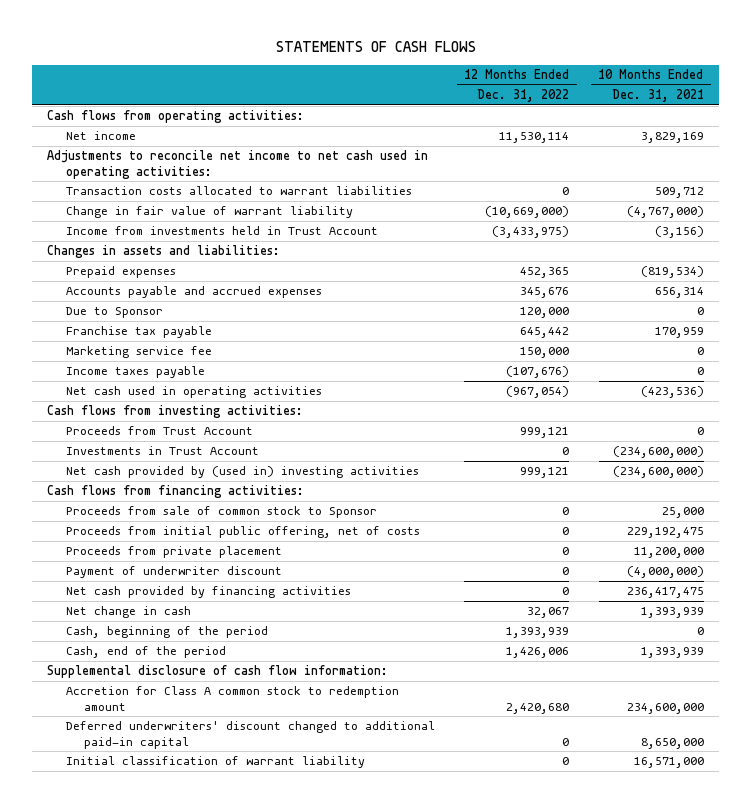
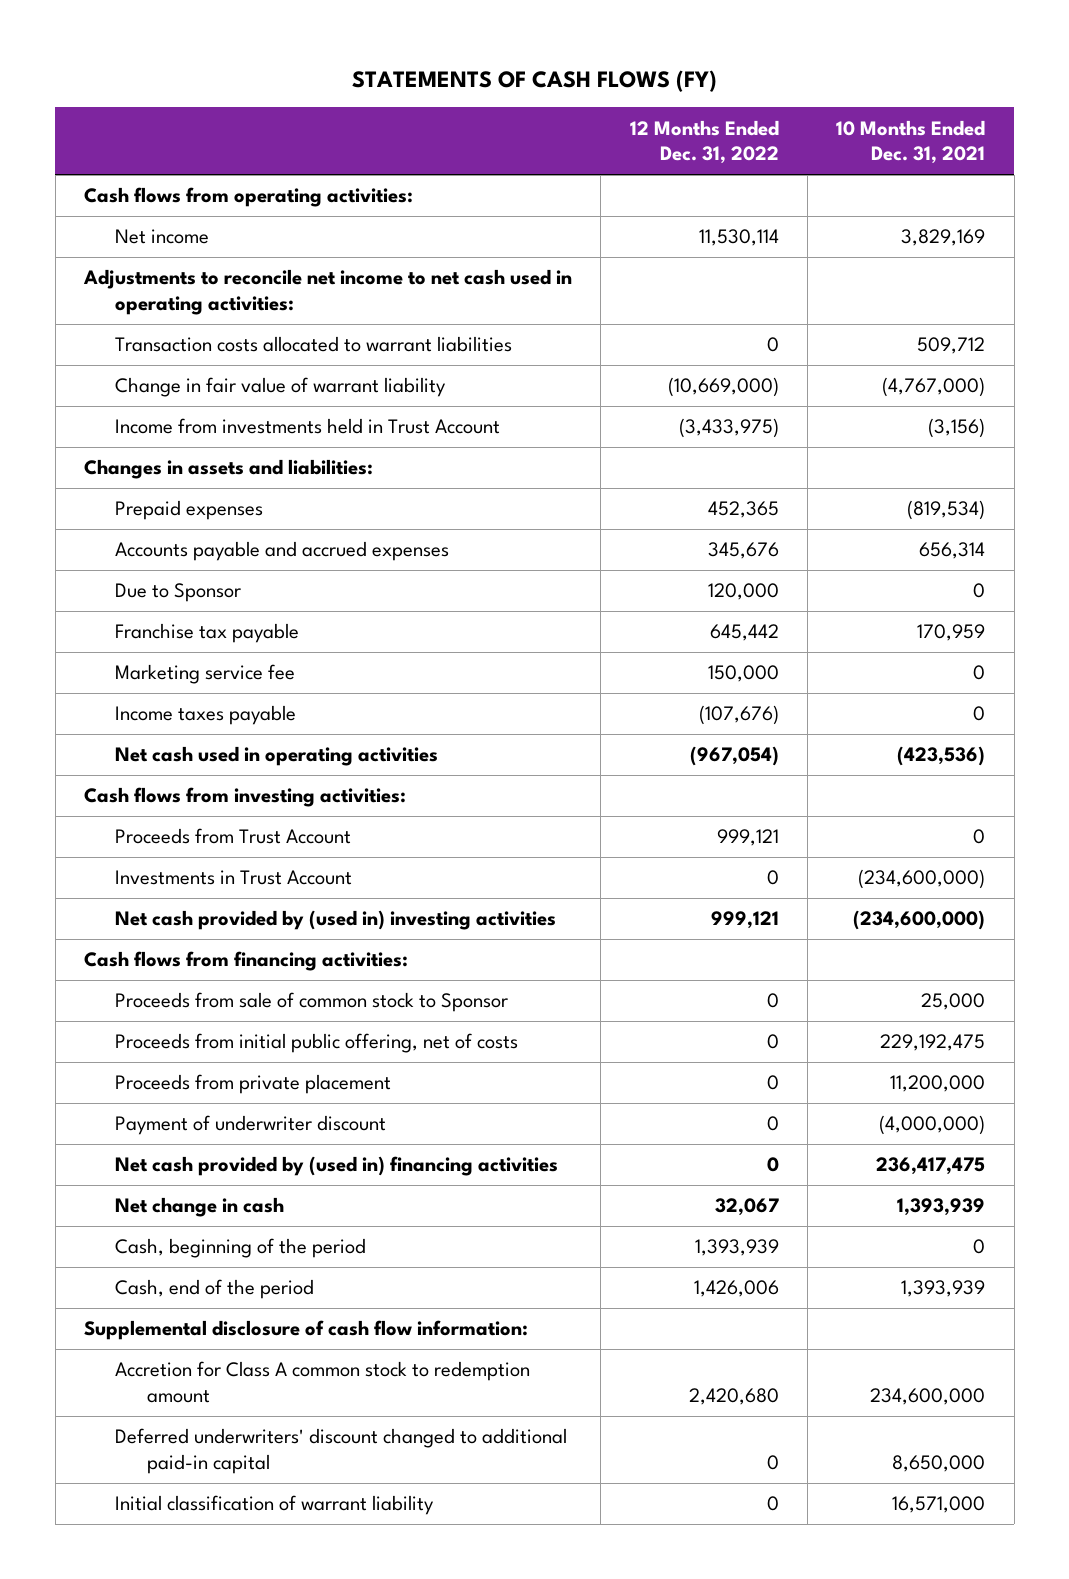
[275,41,476,53] STATEMENTS OF CASH FLOWS -> [351,69,717,92] STATEMENTS OF CASH FLOWS (FY)
[65,586,351,599] Net cash provided by financing activities -> [115,1156,559,1177] Net cash provided by (used in) financing activities

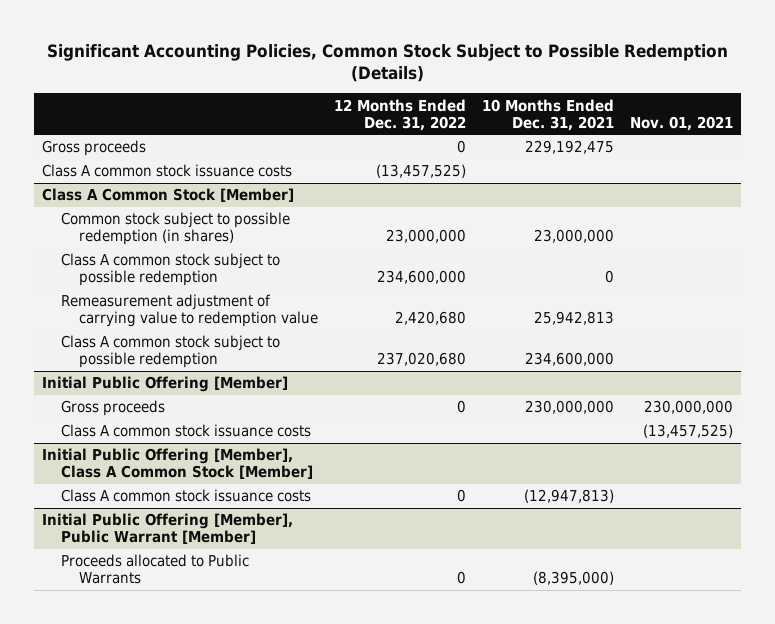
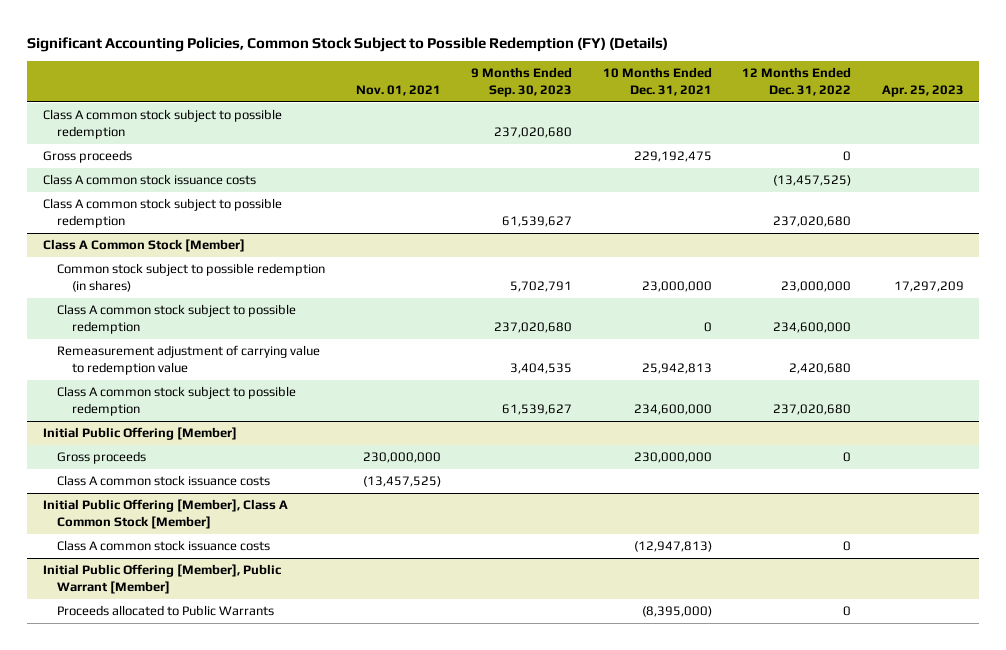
[46,43,728,83] Significant Accounting Policies, Common Stock Subject to Possible Redemption (Details) -> [27,36,669,52] Significant Accounting Policies, Common Stock Subject to Possible Redemption (FY) (Details)
none -> [471,67,573,97] 9 Months Ended Sep. 30, 2023
none -> [881,84,964,97] Apr. 25, 2023
none -> [42,109,282,140] Class A common stock subject to possible redemption
none -> [42,198,282,229] Class A common stock subject to possible redemption

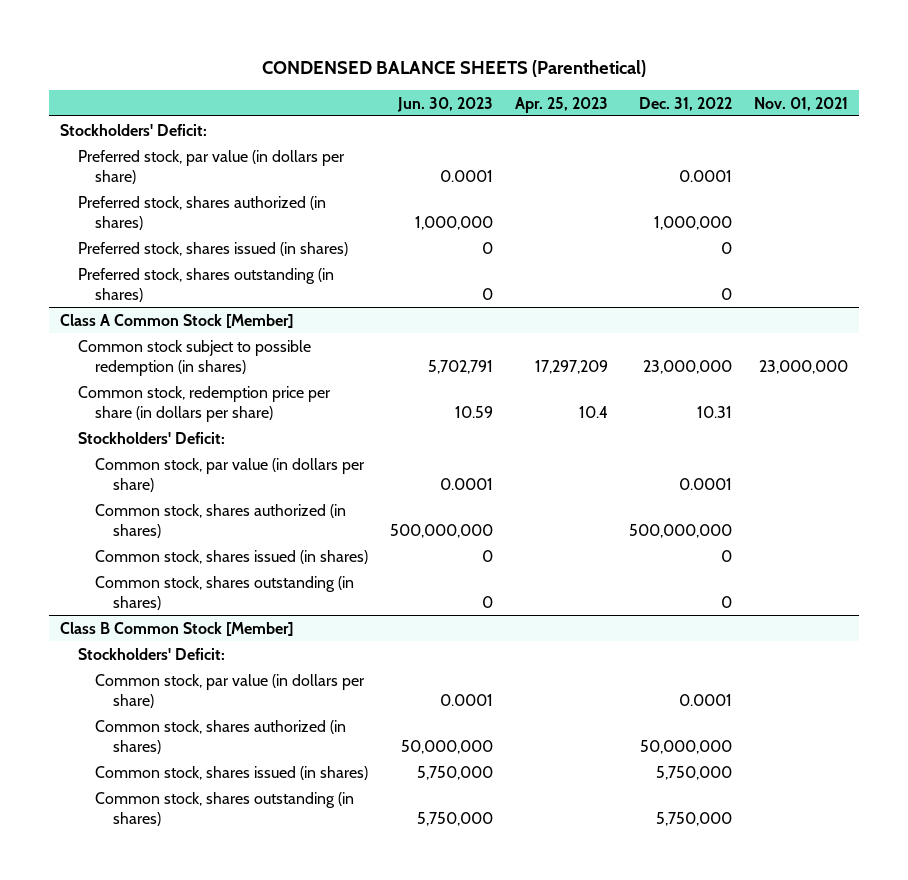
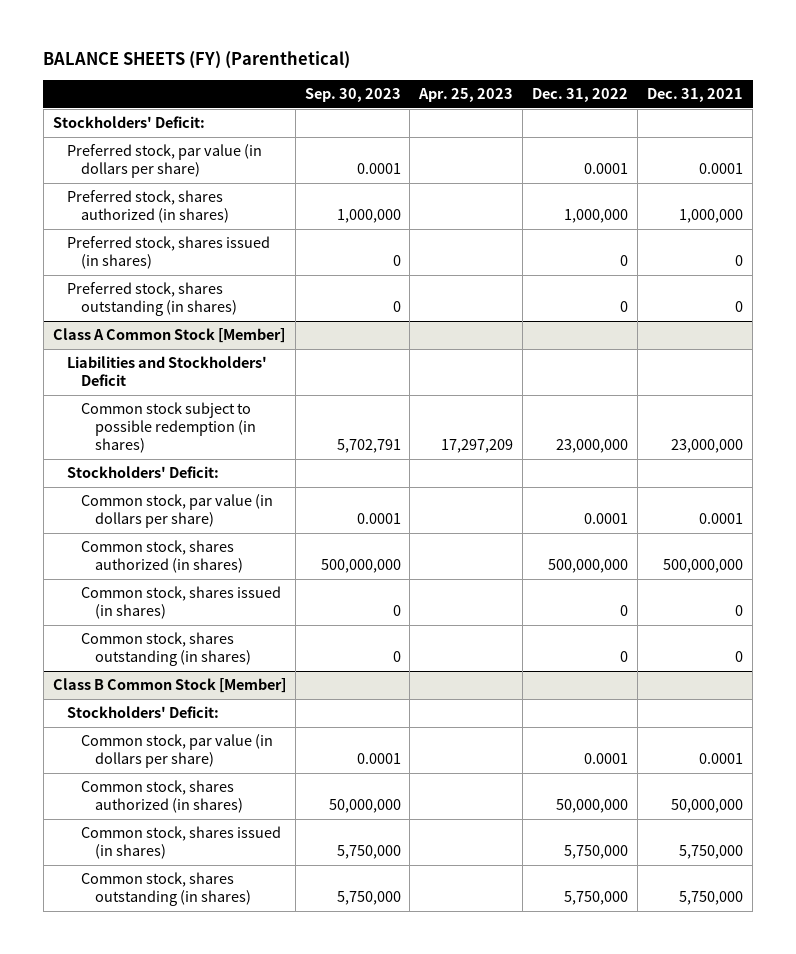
[261,60,646,78] CONDENSED BALANCE SHEETS (Parenthetical) -> [43,51,351,70] BALANCE SHEETS (FY) (Parenthetical)
[397,96,494,112] Jun. 30, 2023 -> none
[753,96,848,111] Nov. 01, 2021 -> none
none -> [304,88,401,103] Sep. 30, 2023
none -> [647,88,744,103] Dec. 31, 2021
none -> [66,356,267,387] Liabilities and Stockholders' Deficit
[77,385,331,422] Common stock, redemption price per share (in dollars per share) -> none

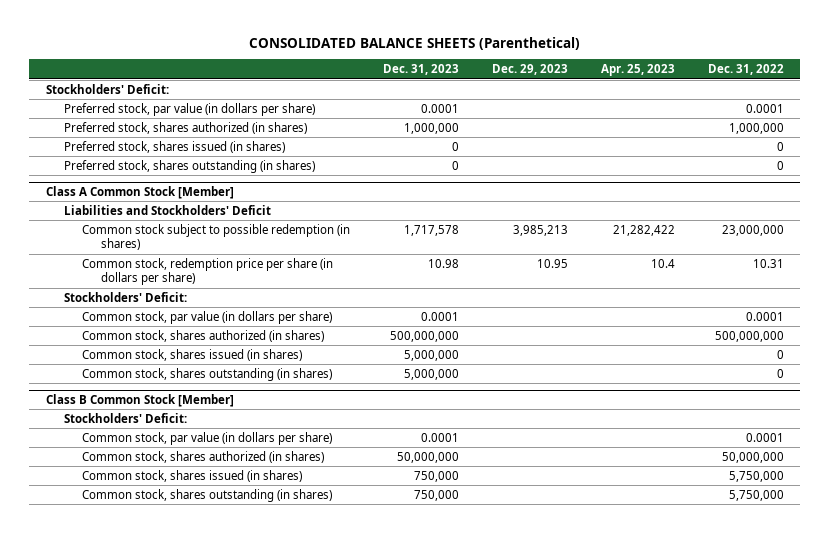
[43,51,351,70] BALANCE SHEETS (FY) (Parenthetical) -> [248,36,580,50] CONSOLIDATED BALANCE SHEETS (Parenthetical)
[304,88,401,103] Sep. 30, 2023 -> none
[647,88,744,103] Dec. 31, 2021 -> none
none -> [383,64,460,76] Dec. 31, 2023
none -> [492,64,569,76] Dec. 29, 2023
[441,439,514,454] 17,297,209 -> [613,224,676,236] 21,282,422
none -> [82,257,334,286] Common stock, redemption price per share (in dollars per share)

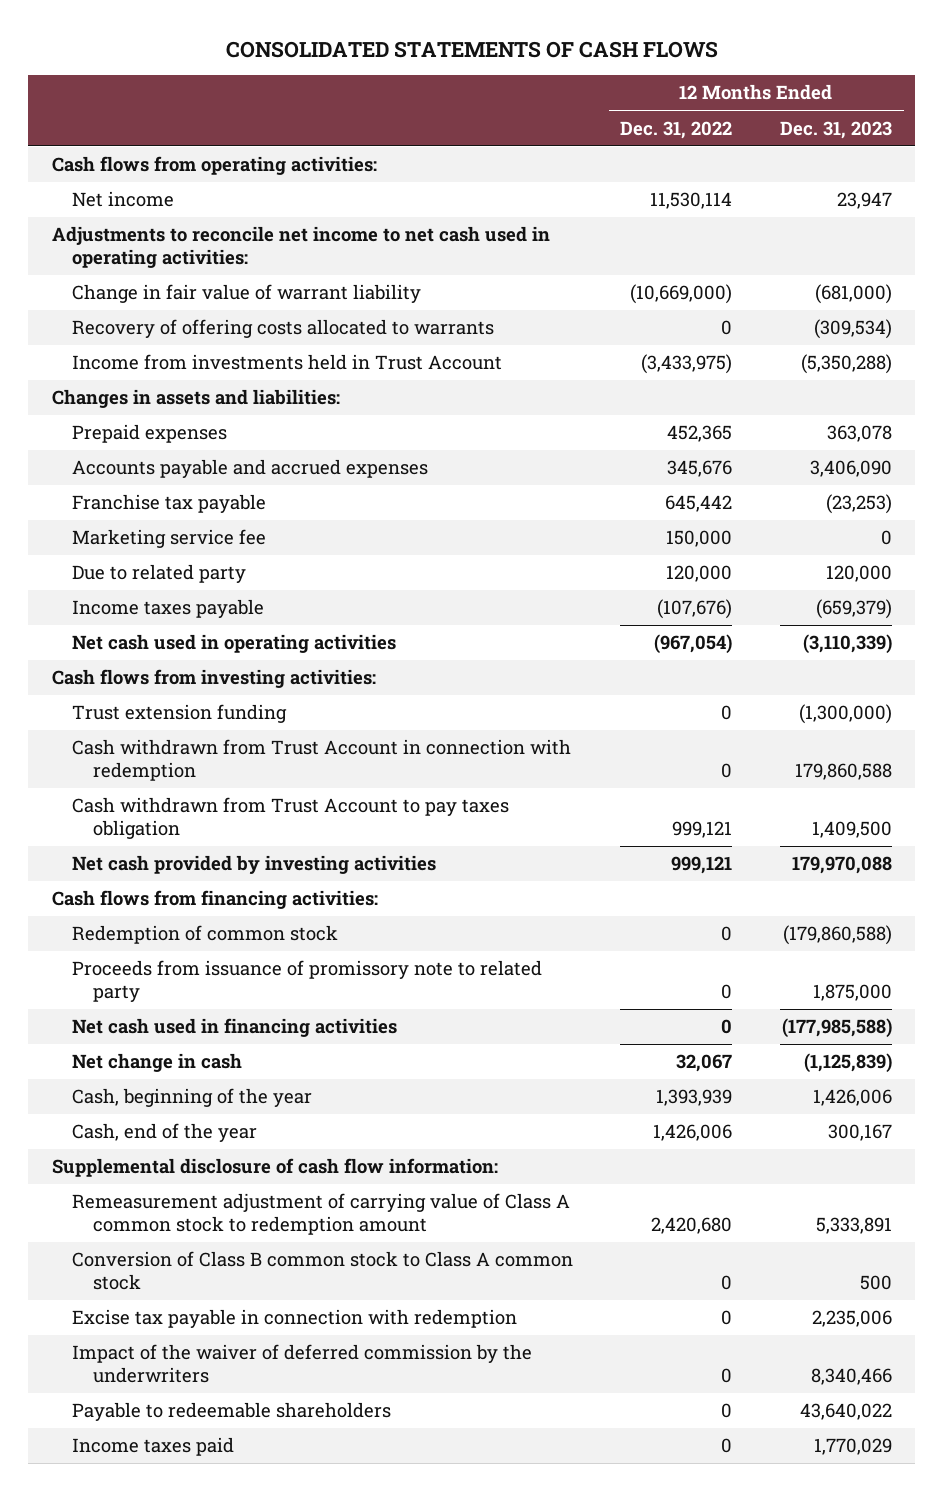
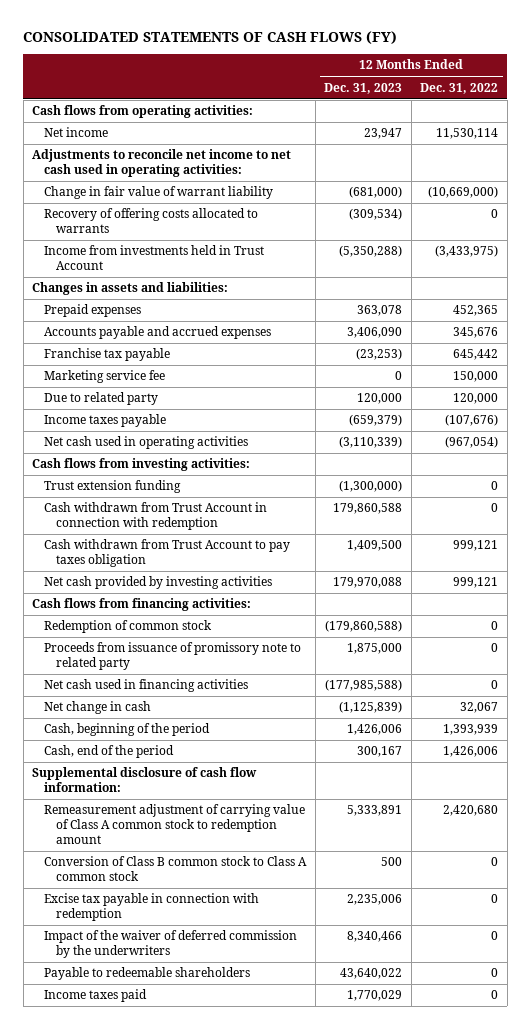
[225,40,718,58] CONSOLIDATED STATEMENTS OF CASH FLOWS -> [23,31,398,45] CONSOLIDATED STATEMENTS OF CASH FLOWS (FY)
[72,1088,313,1108] Cash, beginning of the year -> [44,723,211,737] Cash, beginning of the period
[72,1123,258,1143] Cash, end of the year -> [44,745,175,759] Cash, end of the period

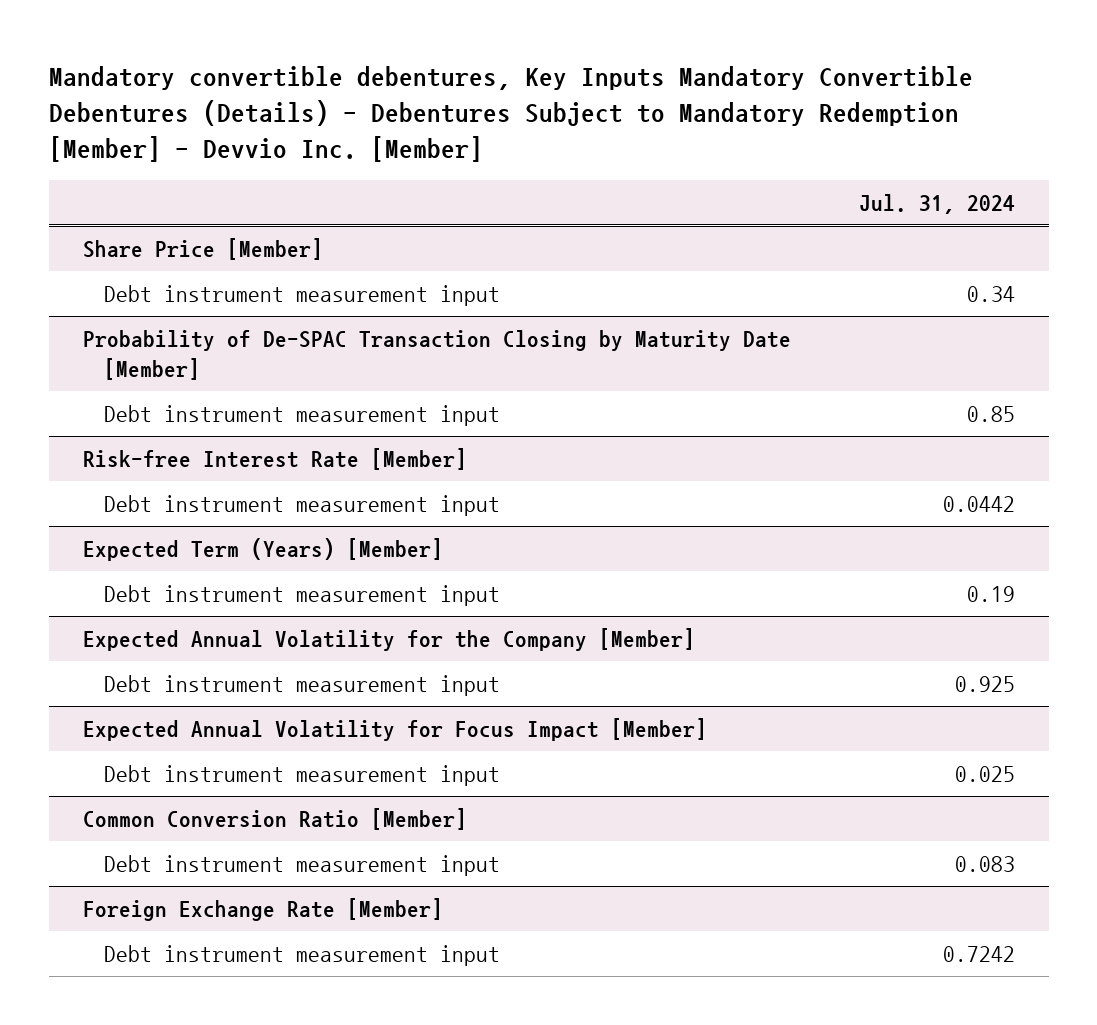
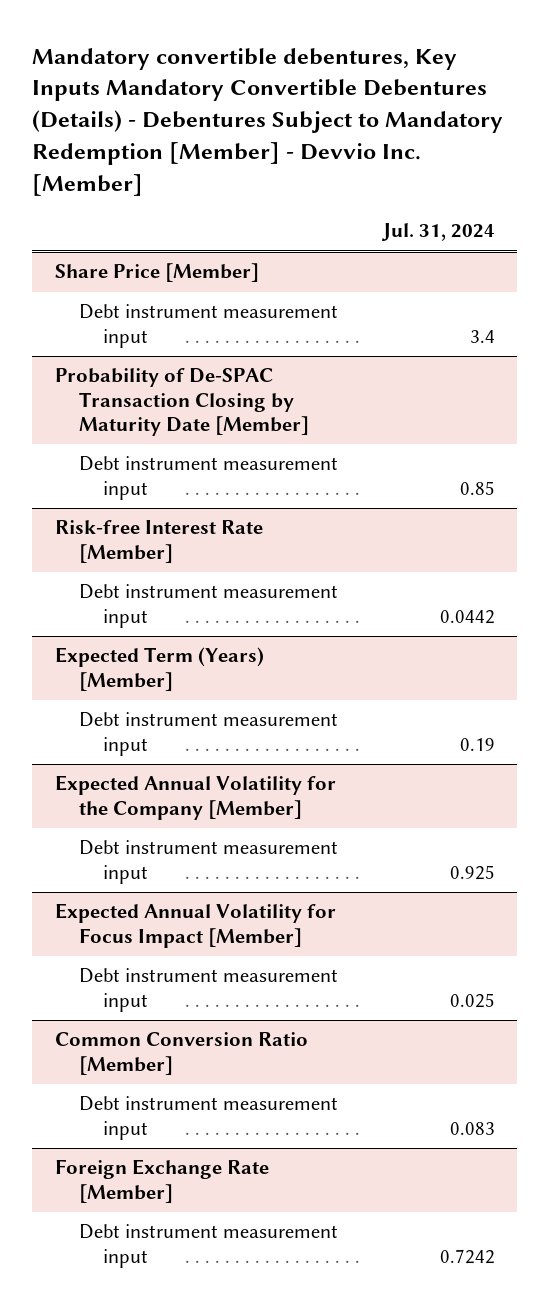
[966,285,1015,302] 0.34 -> [469,329,495,343] 3.4

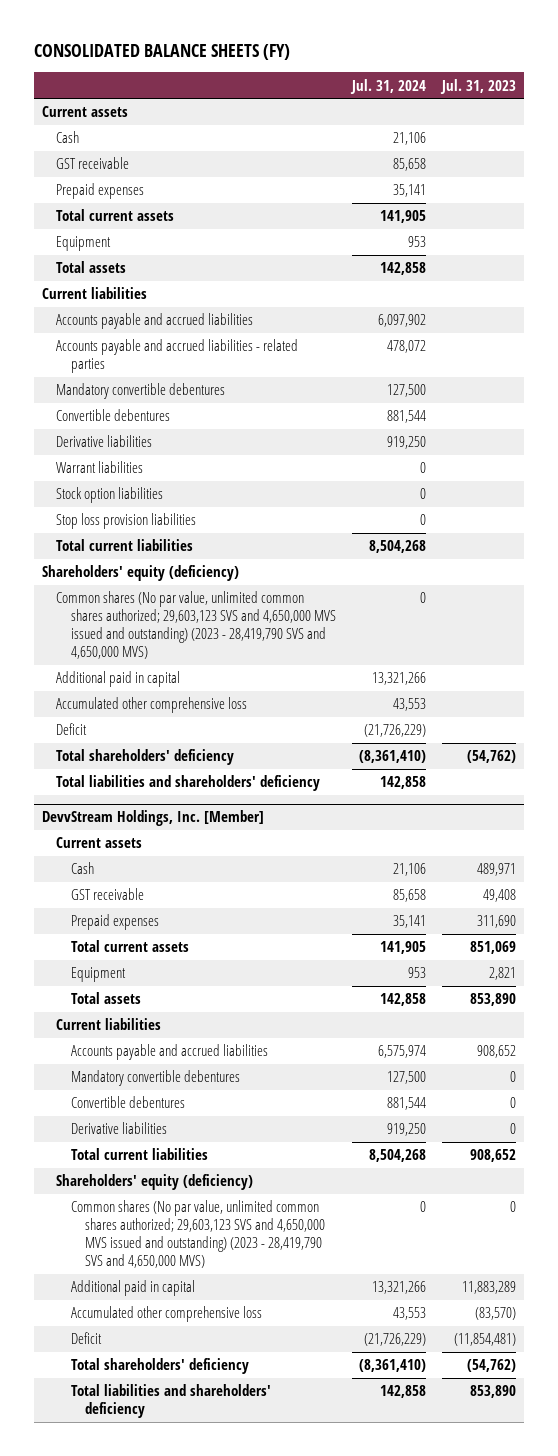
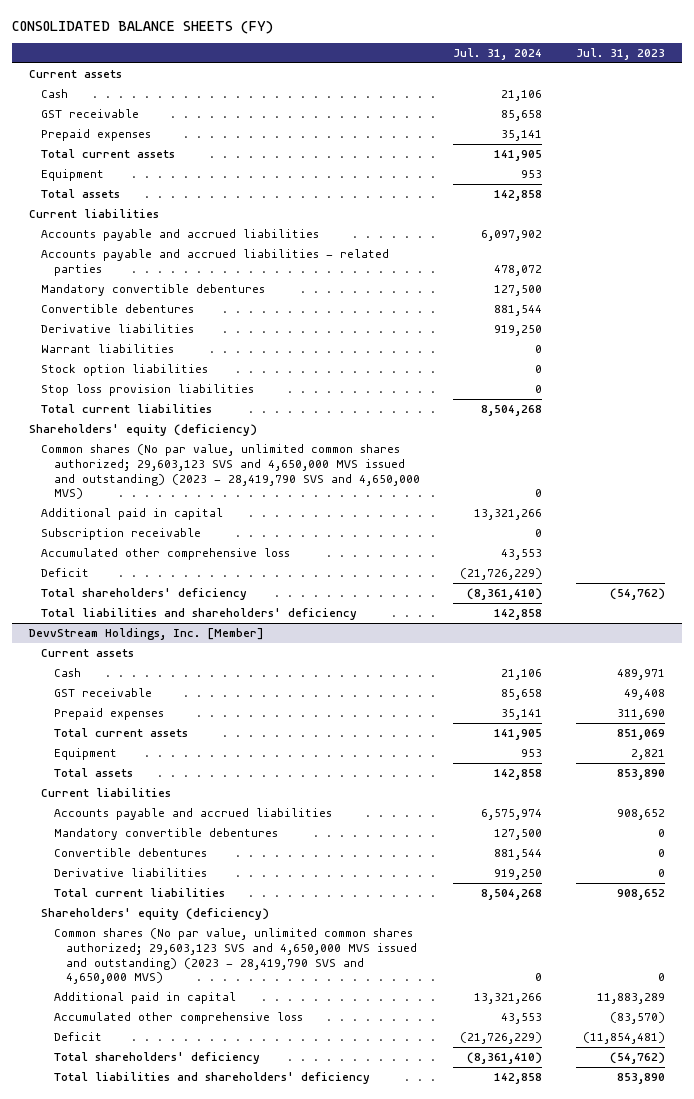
none -> [41,528,202,541] Subscription receivable

